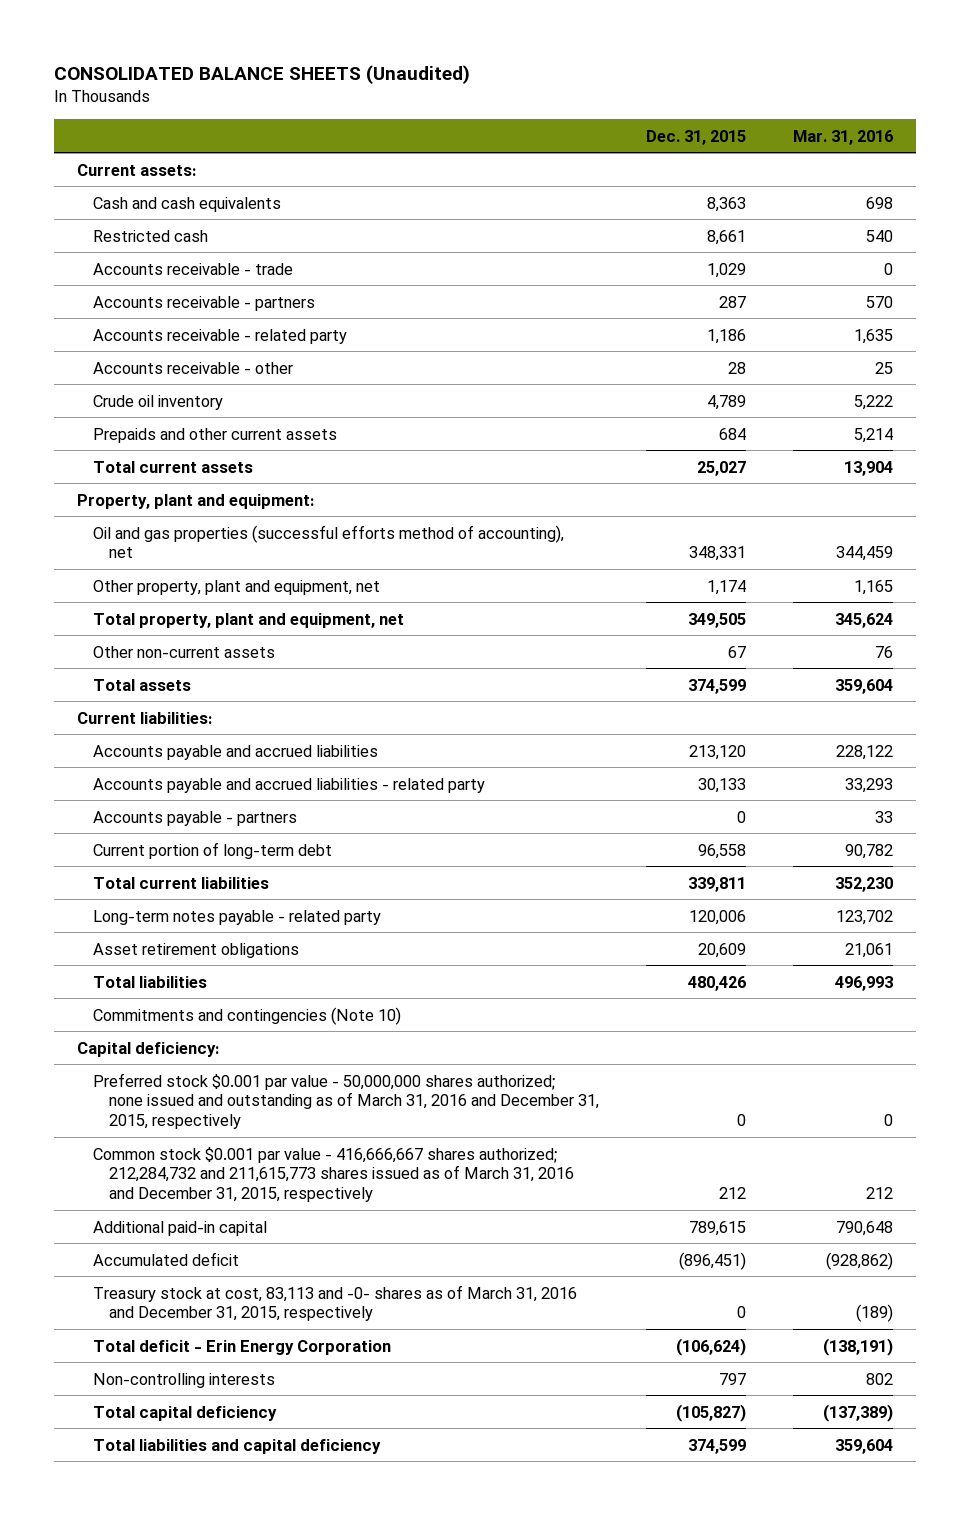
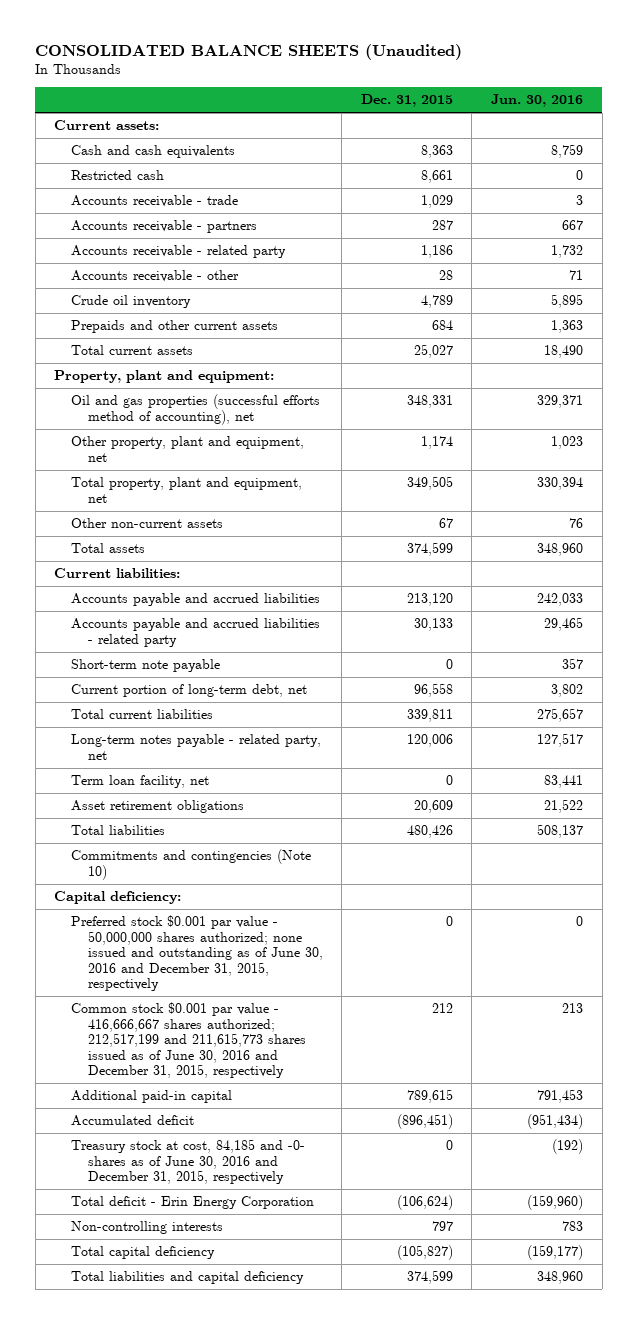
[792,129,893,145] Mar. 31, 2016 -> none
none -> [491,94,584,108] Jun. 30, 2016
[92,810,297,826] Accounts payable - partners -> none
none -> [71,659,221,673] Short-term note payable
[92,841,332,859] Current portion of long-term debt -> [71,684,308,698] Current portion of long-term debt, net
[92,909,381,925] Long-term notes payable - related party -> [71,734,322,760] Long-term notes payable - related party, net
none -> [71,775,210,789] Term loan facility, net
[92,1072,599,1130] Preferred stock $0.001 par value - 50,000,000 shares authorized; none issued and outstanding as of March 31, 2016 and December 31, 2015, respectively -> [71,915,323,992] Preferred stock $0.001 par value - 50,000,000 shares authorized; none issued and outstanding as of June 30, 2016 and December 31, 2015, respectively
[92,1146,574,1203] Common stock $0.001 par value - 416,666,667 shares authorized; 212,284,732 and 211,615,773 shares issued as of March 31, 2016 and December 31, 2015, respectively -> [71,1002,306,1079] Common stock $0.001 par value - 416,666,667 shares authorized; 212,517,199 and 211,615,773 shares issued as of June 30, 2016 and December 31, 2015, respectively
[92,1284,577,1322] Treasury stock at cost, 83,113 and -0- shares as of March 31, 2016 and December 31, 2015, respectively -> [71,1139,306,1185] Treasury stock at cost, 84,185 and -0- shares as of June 30, 2016 and December 31, 2015, respectively

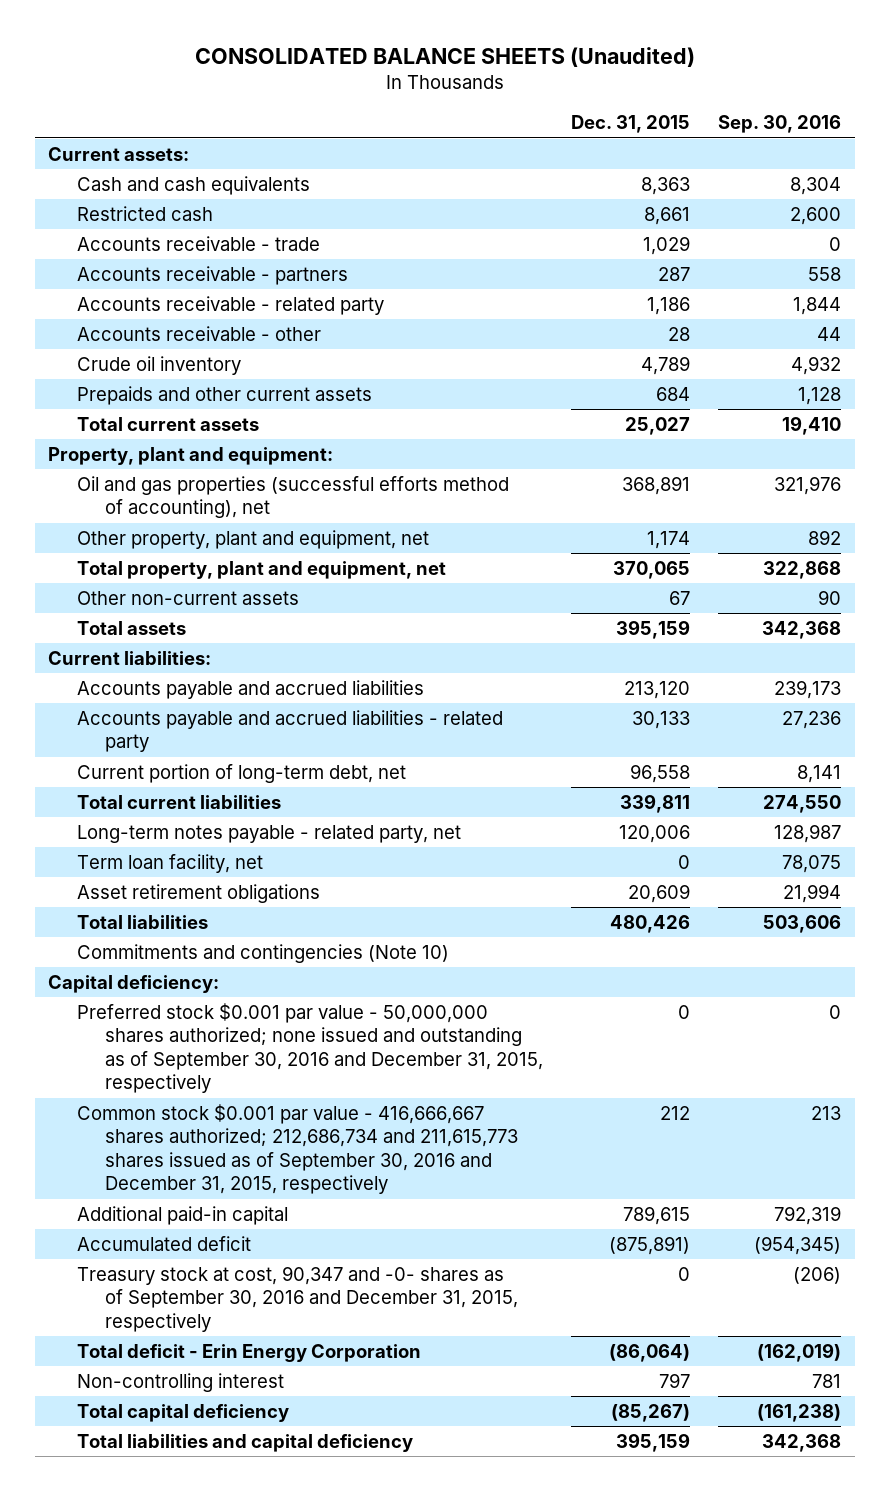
[491,94,584,108] Jun. 30, 2016 -> none
none -> [717,115,841,134] Sep. 30, 2016
[406,395,453,409] 348,331 -> [621,475,690,495] 368,891
[406,476,453,491] 349,505 -> [612,560,690,579] 370,065
[406,542,453,557] 374,599 -> [615,619,690,639] 395,159
[71,659,221,673] Short-term note payable -> none
[71,915,323,992] Preferred stock $0.001 par value - 50,000,000 shares authorized; none issued and outstanding as of June 30, 2016 and December 31, 2015, respectively -> [76,1002,543,1094] Preferred stock $0.001 par value - 50,000,000 shares authorized; none issued and outstanding as of September 30, 2016 and December 31, 2015, respectively
[71,1002,306,1079] Common stock $0.001 par value - 416,666,667 shares authorized; 212,517,199 and 211,615,773 shares issued as of June 30, 2016 and December 31, 2015, respectively -> [76,1103,518,1195] Common stock $0.001 par value - 416,666,667 shares authorized; 212,686,734 and 211,615,773 shares issued as of September 30, 2016 and December 31, 2015, respectively
[396,1114,453,1130] (896,451) -> [608,1235,690,1255] (875,891)
[71,1139,306,1185] Treasury stock at cost, 84,185 and -0- shares as of June 30, 2016 and December 31, 2015, respectively -> [76,1265,518,1332] Treasury stock at cost, 90,347 and -0- shares as of September 30, 2016 and December 31, 2015, respectively
[396,1195,453,1211] (106,624) -> [608,1343,690,1362] (86,064)
[71,1221,224,1235] Non-controlling interests -> [76,1372,284,1392] Non-controlling interest
[396,1245,453,1261] (105,827) -> [610,1403,690,1422] (85,267)
[406,1270,453,1285] 374,599 -> [615,1432,690,1452] 395,159

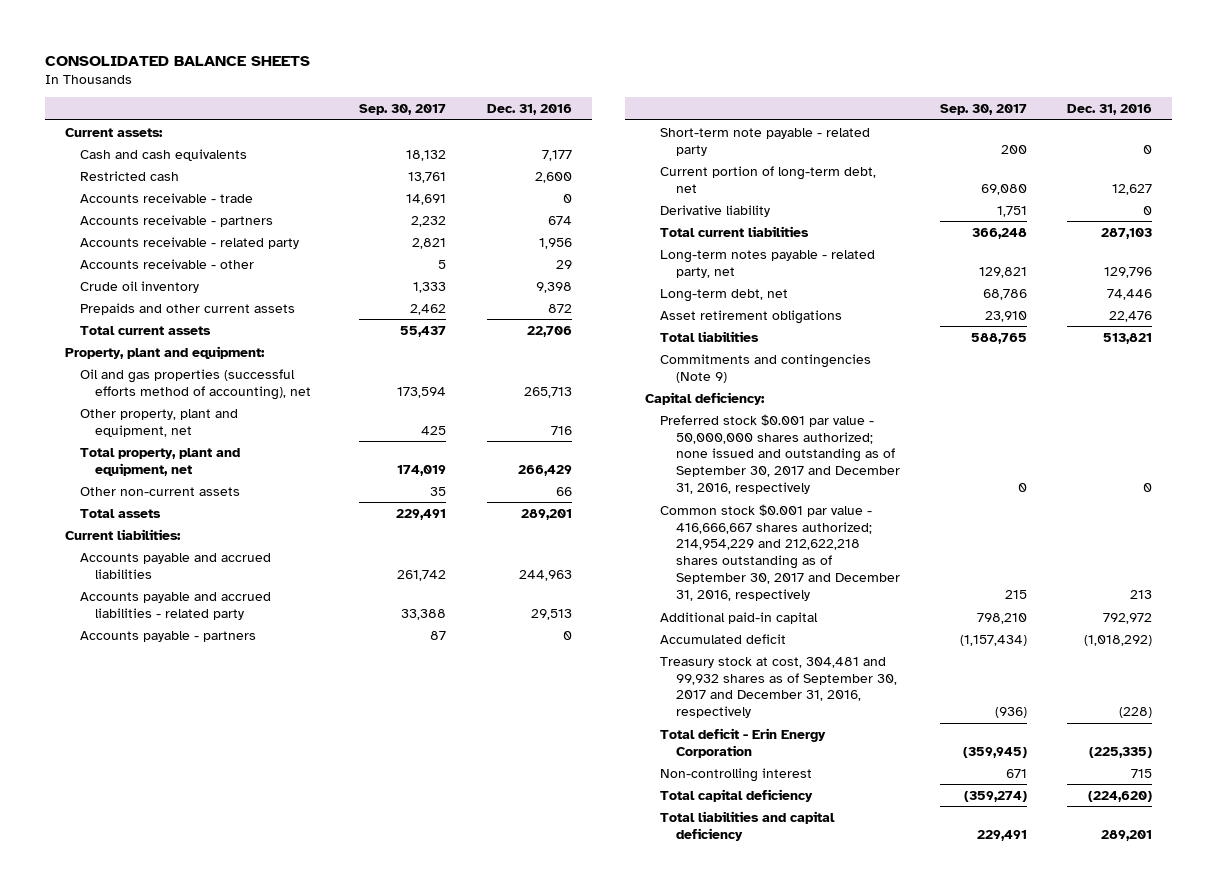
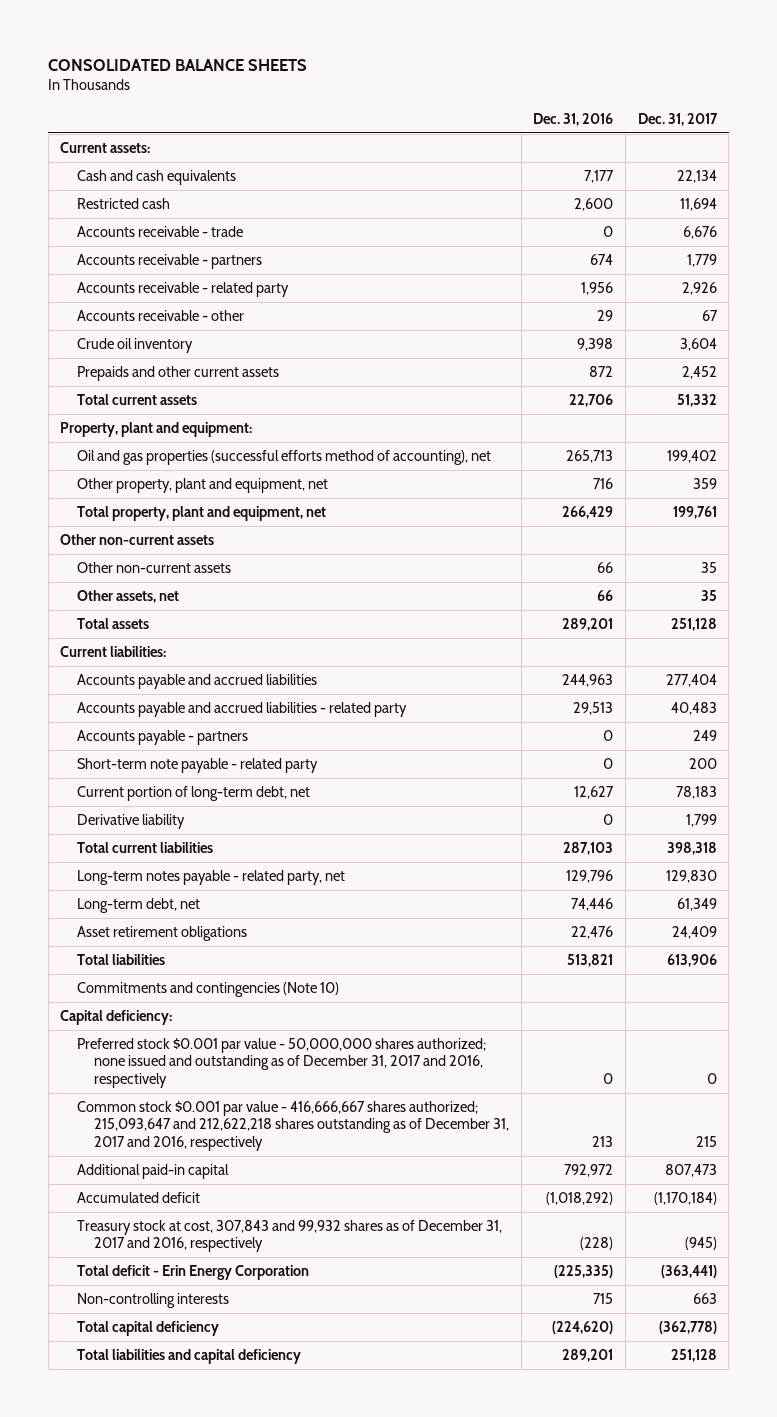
[359,103,447,115] Sep. 30, 2017 -> none
none -> [637,112,718,126] Dec. 31, 2017
none -> [60,534,215,546] Other non-current assets
none -> [77,590,180,604] Other assets, net
[660,353,872,383] Commitments and contingencies (Note 9) -> [77,982,340,998] Commitments and contingencies (Note 10)
[660,413,900,495] Preferred stock $0.001 par value - 50,000,000 shares authorized; none issued and outstanding as of September 30, 2017 and December 31, 2016, respectively -> [77,1038,487,1088] Preferred stock $0.001 par value - 50,000,000 shares authorized; none issued and outstanding as of December 31, 2017 and 2016, respectively
[660,503,900,601] Common stock $0.001 par value - 416,666,667 shares authorized; 214,954,229 and 212,622,218 shares outstanding as of September 30, 2017 and December 31, 2016, respectively -> [77,1101,509,1151] Common stock $0.001 par value - 416,666,667 shares authorized; 215,093,647 and 212,622,218 shares outstanding as of December 31, 2017 and 2016, respectively
[660,656,897,719] Treasury stock at cost, 304,481 and 99,932 shares as of September 30, 2017 and December 31, 2016, respectively -> [77,1220,503,1253] Treasury stock at cost, 307,843 and 99,932 shares as of December 31, 2017 and 2016, respectively
[660,767,813,782] Non-controlling interest -> [77,1293,230,1309] Non-controlling interests

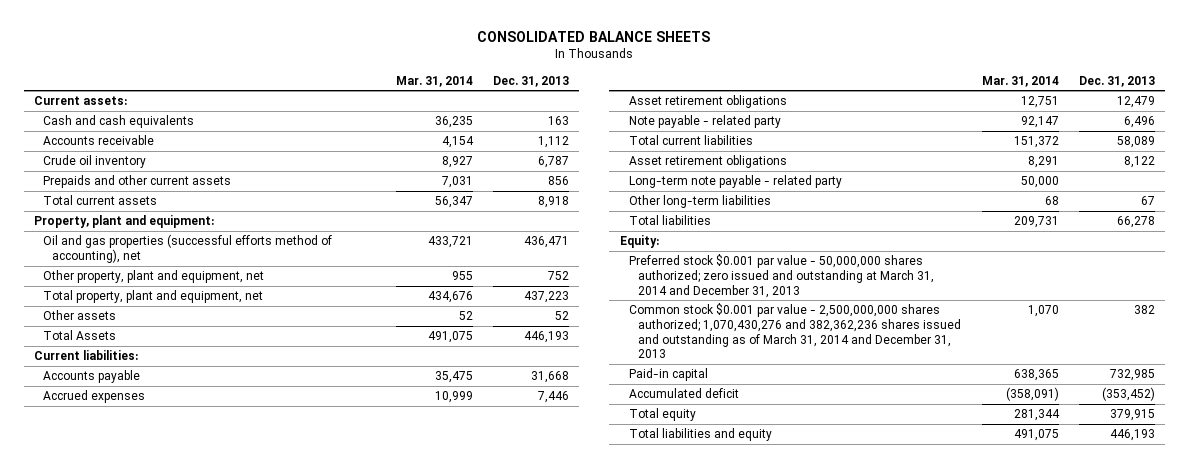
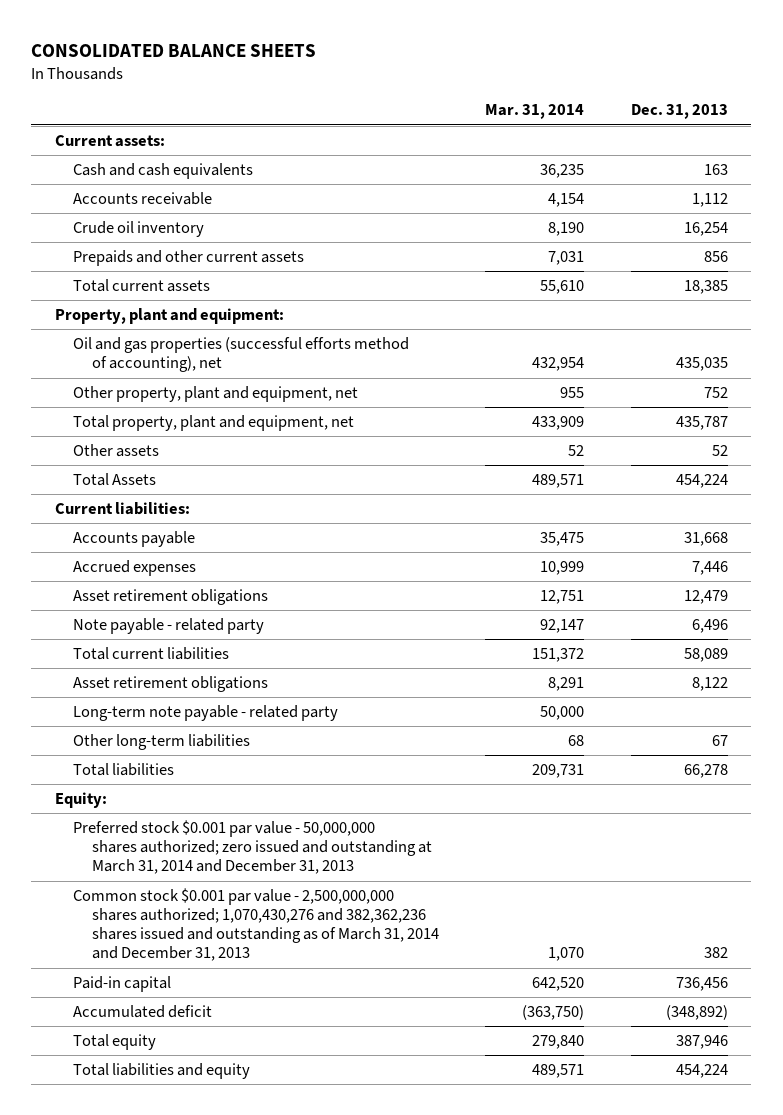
[441,156,473,169] 8,927 -> [548,222,585,237] 8,190
[538,156,570,169] 6,787 -> [683,222,728,237] 16,254
[434,196,473,209] 56,347 -> [540,280,585,295] 55,610
[538,196,570,209] 8,918 -> [683,280,728,295] 18,385
[427,236,473,249] 433,721 -> [532,357,585,372] 432,954
[524,236,570,249] 436,471 -> [675,357,728,372] 435,035
[427,291,473,304] 434,676 -> [532,416,585,431] 433,909
[524,291,570,304] 437,223 -> [675,416,728,431] 435,787
[427,331,473,344] 491,075 -> [532,474,585,489] 489,571
[524,331,570,344] 446,193 -> [675,474,728,489] 454,224
[1013,369,1059,382] 638,365 -> [532,977,585,992] 642,520
[1110,369,1156,382] 732,985 -> [675,977,728,992] 736,456
[1005,387,1059,402] (358,091) -> [522,1005,585,1021] (363,750)
[1102,387,1156,402] (353,452) -> [665,1005,728,1021] (348,892)
[1013,409,1060,422] 281,344 -> [532,1035,585,1050] 279,840
[1110,409,1156,422] 379,915 -> [675,1035,728,1050] 387,946
[1013,429,1059,442] 491,075 -> [532,1064,585,1079] 489,571
[1110,429,1156,442] 446,193 -> [675,1064,728,1079] 454,224

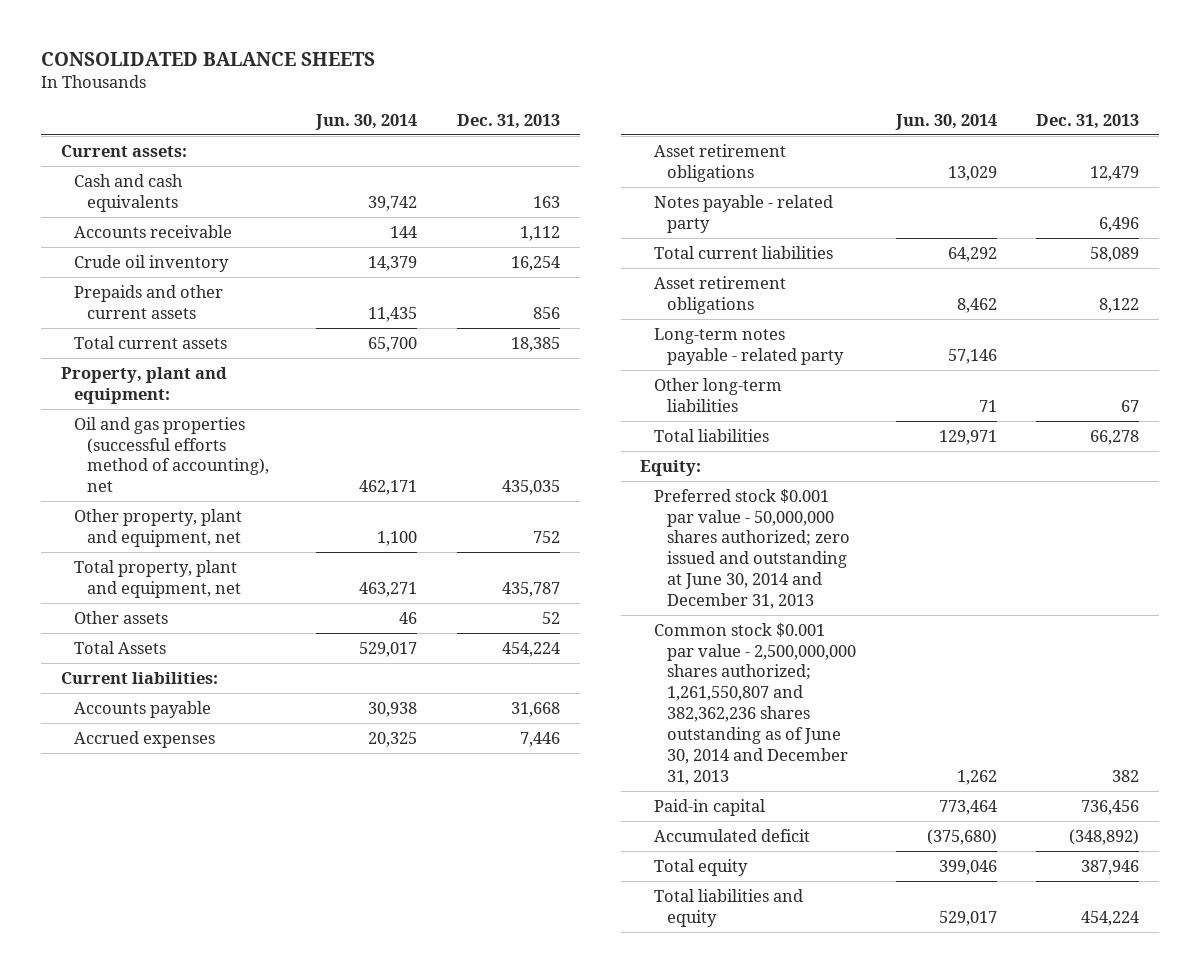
[485,104,585,120] Mar. 31, 2014 -> none
none -> [314,113,417,130] Jun. 30, 2014
[73,618,265,635] Note payable - related party -> [653,194,833,233] Notes payable - related party
[73,705,339,722] Long-term note payable - related party -> [653,327,844,365] Long-term notes payable - related party
[73,820,432,875] Preferred stock $0.001 par value - 50,000,000 shares authorized; zero issued and outstanding at March 31, 2014 and December 31, 2013 -> [653,488,850,609] Preferred stock $0.001 par value - 50,000,000 shares authorized; zero issued and outstanding at June 30, 2014 and December 31, 2013
[73,888,439,962] Common stock $0.001 par value - 2,500,000,000 shares authorized; 1,070,430,276 and 382,362,236 shares issued and outstanding as of March 31, 2014 and December 31, 2013 -> [653,622,856,785] Common stock $0.001 par value - 2,500,000,000 shares authorized; 1,261,550,807 and 382,362,236 shares outstanding as of June 30, 2014 and December 31, 2013

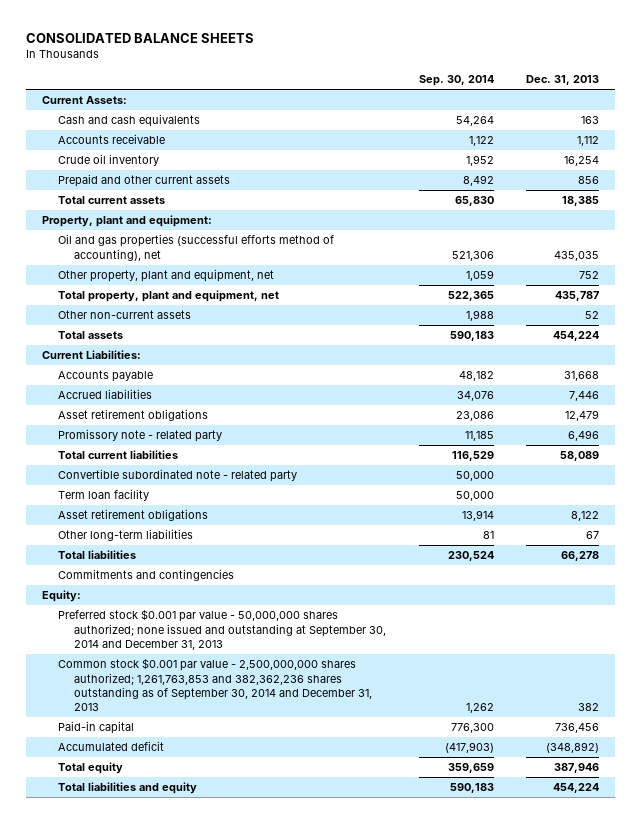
[314,113,417,130] Jun. 30, 2014 -> none
none -> [418,75,494,87] Sep. 30, 2014
[60,144,187,157] Current assets: -> [42,96,128,105] Current Assets:
[73,284,223,319] Prepaids and other current assets -> [58,174,231,188] Prepaid and other current assets
[73,610,168,624] Other assets -> [58,310,192,320] Other non-current assets
[73,640,166,654] Total Assets -> [58,331,124,340] Total assets
[60,671,218,684] Current liabilities: -> [42,350,142,360] Current Liabilities:
[73,730,215,748] Accrued expenses -> [58,389,153,400] Accrued liabilities
[653,194,833,233] Notes payable - related party -> [58,429,223,443] Promissory note - related party
none -> [58,469,298,483] Convertible subordinated note - related party
none -> [58,489,150,502] Term loan facility
[653,327,844,365] Long-term notes payable - related party -> none
none -> [58,569,235,582] Commitments and contingencies
[653,488,850,609] Preferred stock $0.001 par value - 50,000,000 shares authorized; zero issued and outstanding at June 30, 2014 and December 31, 2013 -> [58,609,387,650] Preferred stock $0.001 par value - 50,000,000 shares authorized; none issued and outstanding at September 30, 2014 and December 31, 2013
[653,622,856,785] Common stock $0.001 par value - 2,500,000,000 shares authorized; 1,261,550,807 and 382,362,236 shares outstanding as of June 30, 2014 and December 31, 2013 -> [58,658,373,712] Common stock $0.001 par value - 2,500,000,000 shares authorized; 1,261,763,853 and 382,362,236 shares outstanding as of September 30, 2014 and December 31, 2013

